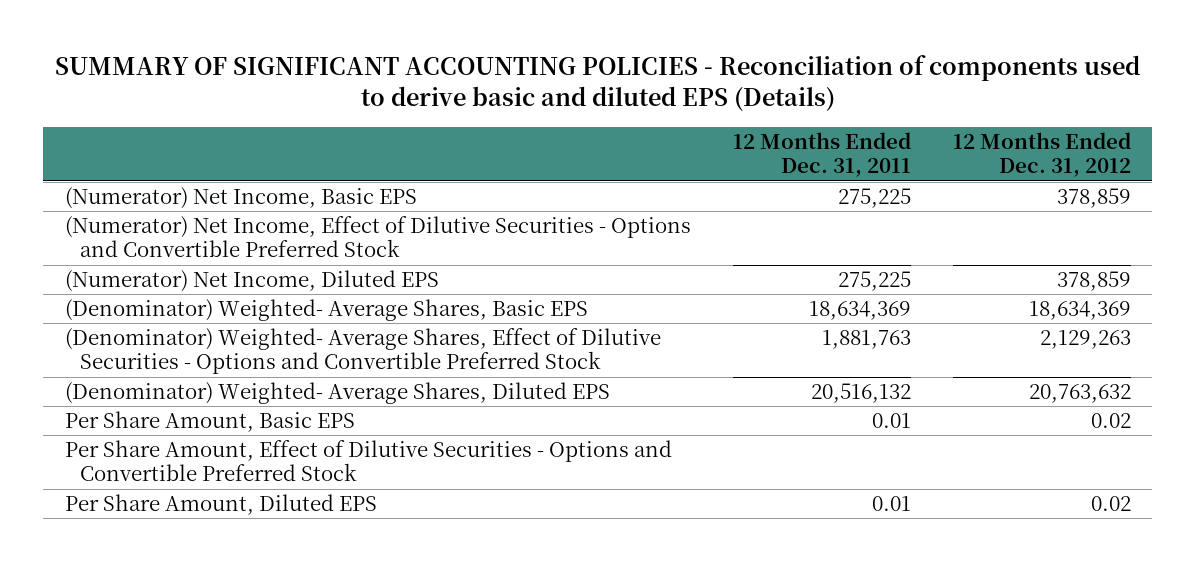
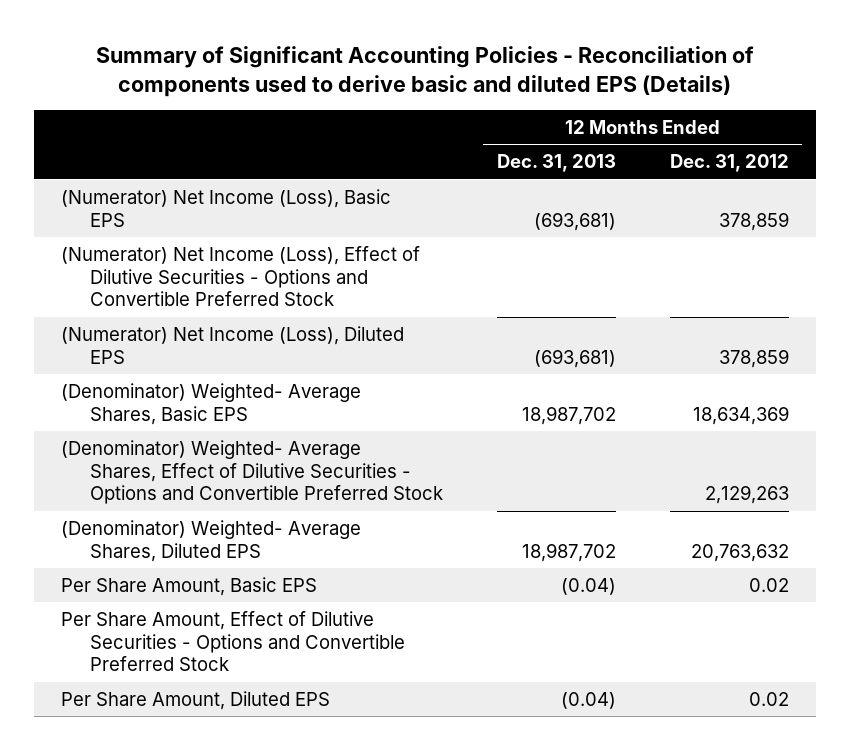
[54,54,1140,112] SUMMARY OF SIGNIFICANT ACCOUNTING POLICIES - Reconciliation of components used to derive basic and diluted EPS (Details) -> [95,45,754,97] Summary of Significant Accounting Policies - Reconciliation of components used to derive basic and diluted EPS (Details)
[732,131,911,178] 12 Months Ended Dec. 31, 2011 -> none
none -> [496,154,616,173] Dec. 31, 2013
[64,187,417,210] (Numerator) Net Income, Basic EPS -> [61,188,392,227] (Numerator) Net Income (Loss), Basic EPS
[64,216,691,258] (Numerator) Net Income, Effect of Dilutive Securities - Options and Convertible Preferred Stock -> [61,245,421,307] (Numerator) Net Income (Loss), Effect of Dilutive Securities - Options and Convertible Preferred Stock
[64,270,439,293] (Numerator) Net Income, Diluted EPS -> [61,325,405,364] (Numerator) Net Income (Loss), Diluted EPS

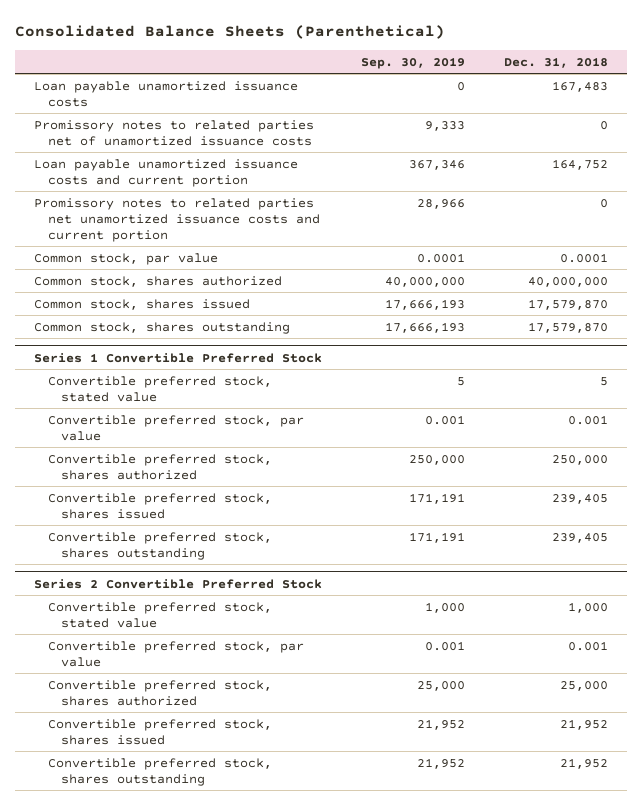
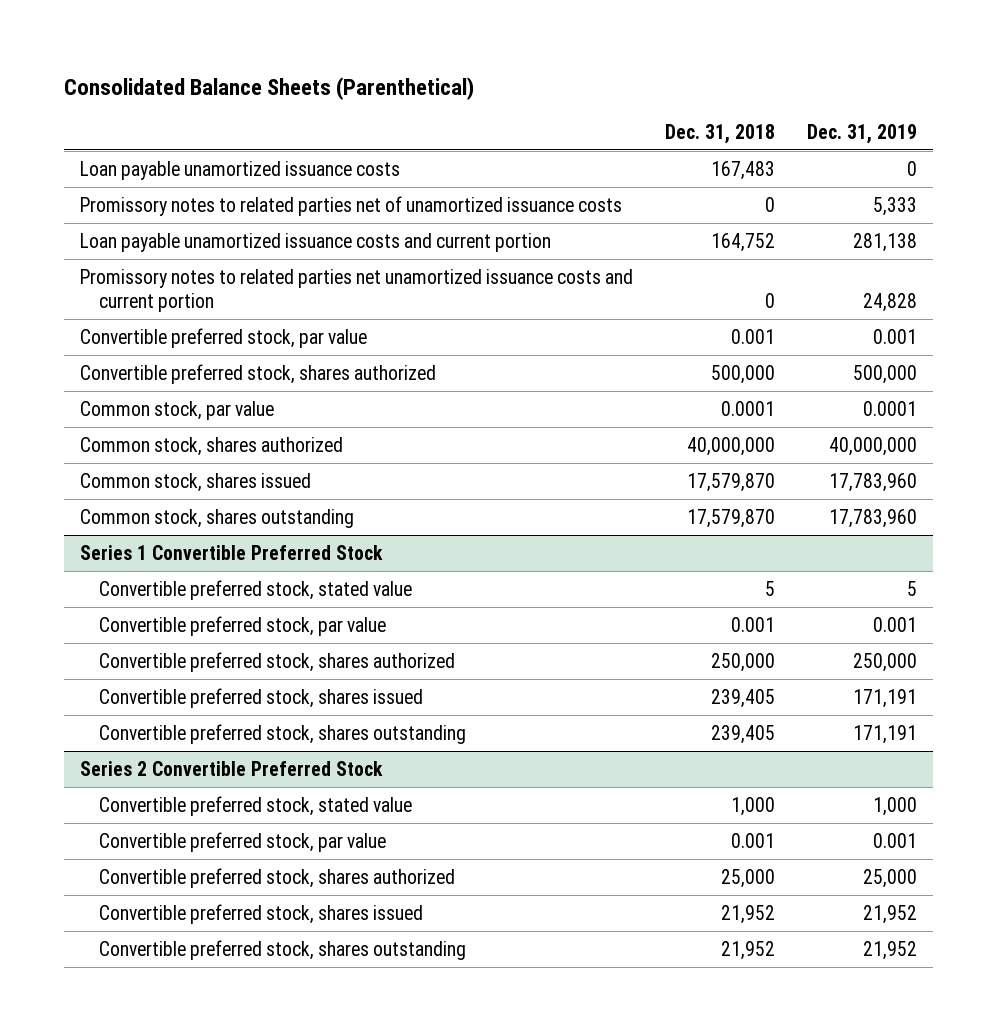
[360,56,465,69] Sep. 30, 2019 -> none
none -> [806,123,917,144] Dec. 31, 2019
none -> [80,327,368,348] Convertible preferred stock, par value
none -> [80,363,437,384] Convertible preferred stock, shares authorized

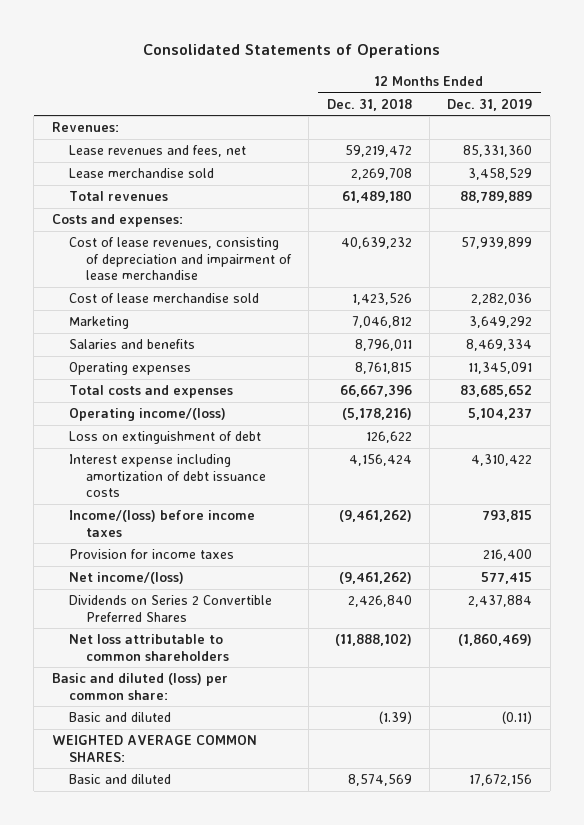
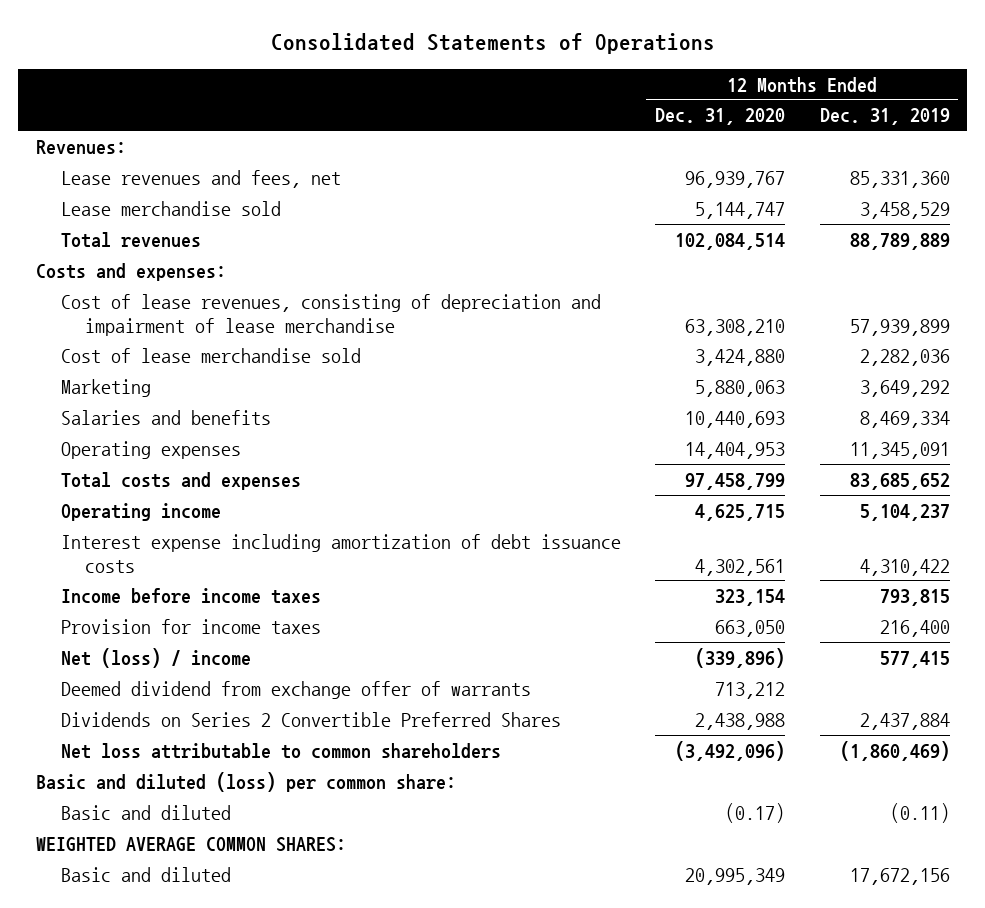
[326,97,412,111] Dec. 31, 2018 -> none
none -> [655,108,786,126] Dec. 31, 2020
[68,431,261,445] Loss on extinguishment of debt -> none
[68,408,226,422] Operating income/(loss) -> [60,502,221,521] Operating income
[68,510,255,537] Income/(loss) before income taxes -> [60,587,321,604] Income before income taxes
[68,572,184,585] Net income/(loss) -> [60,647,251,668] Net (loss) / income
none -> [60,680,531,699] Deemed dividend from exchange offer of warrants

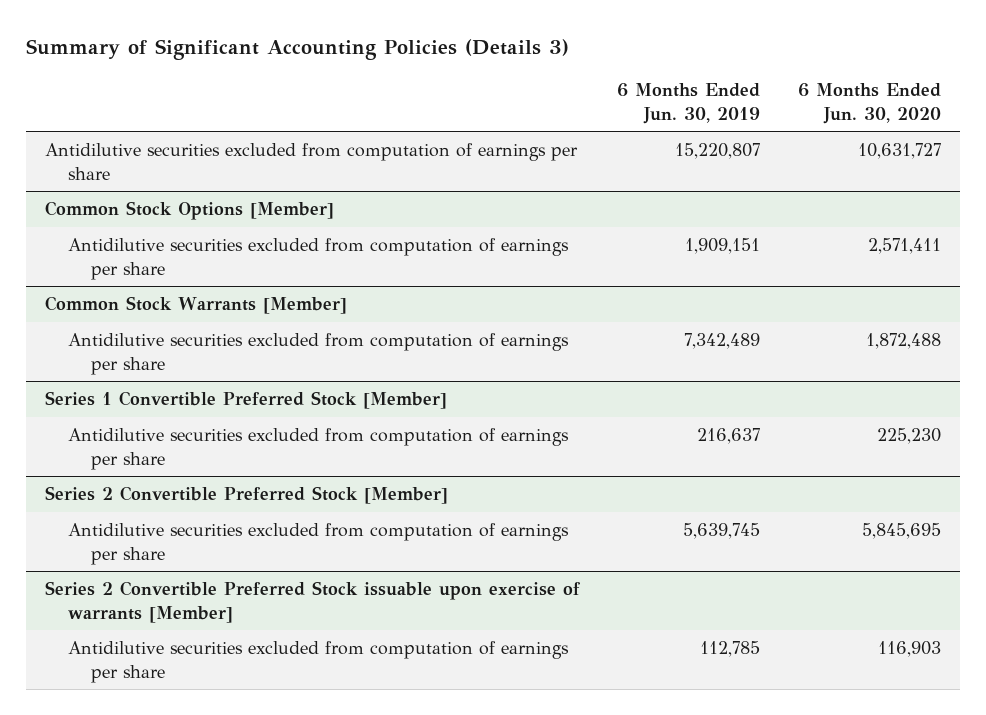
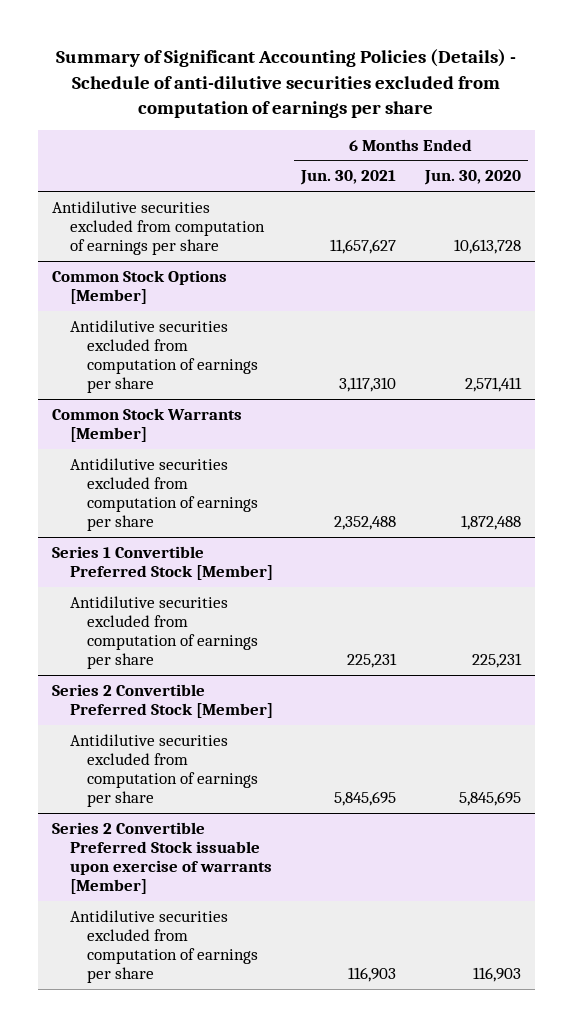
[26,39,570,61] Summary of Significant Accounting Policies (Details 3) -> [56,49,517,118] Summary of Significant Accounting Policies (Details) - Schedule of anti-dilutive securities excluded from computation of earnings per share
[617,83,761,124] 6 Months Ended Jun. 30, 2019 -> none
none -> [300,170,397,186] Jun. 30, 2021
[857,143,941,160] 10,631,727 -> [453,239,521,255] 10,613,728
[876,428,941,445] 225,230 -> [471,653,522,669] 225,231

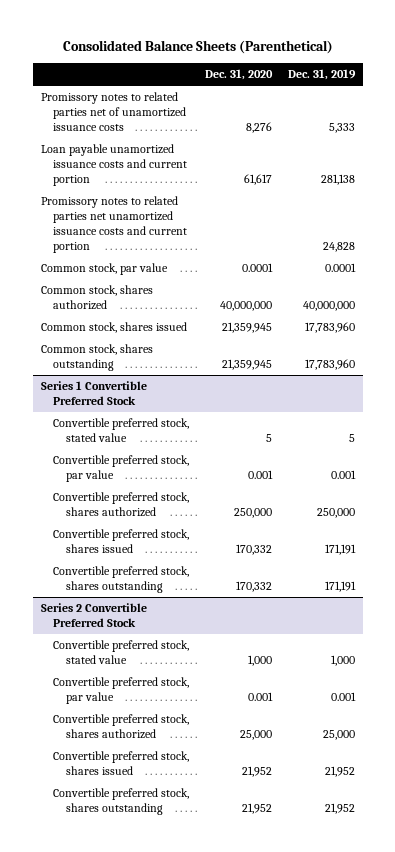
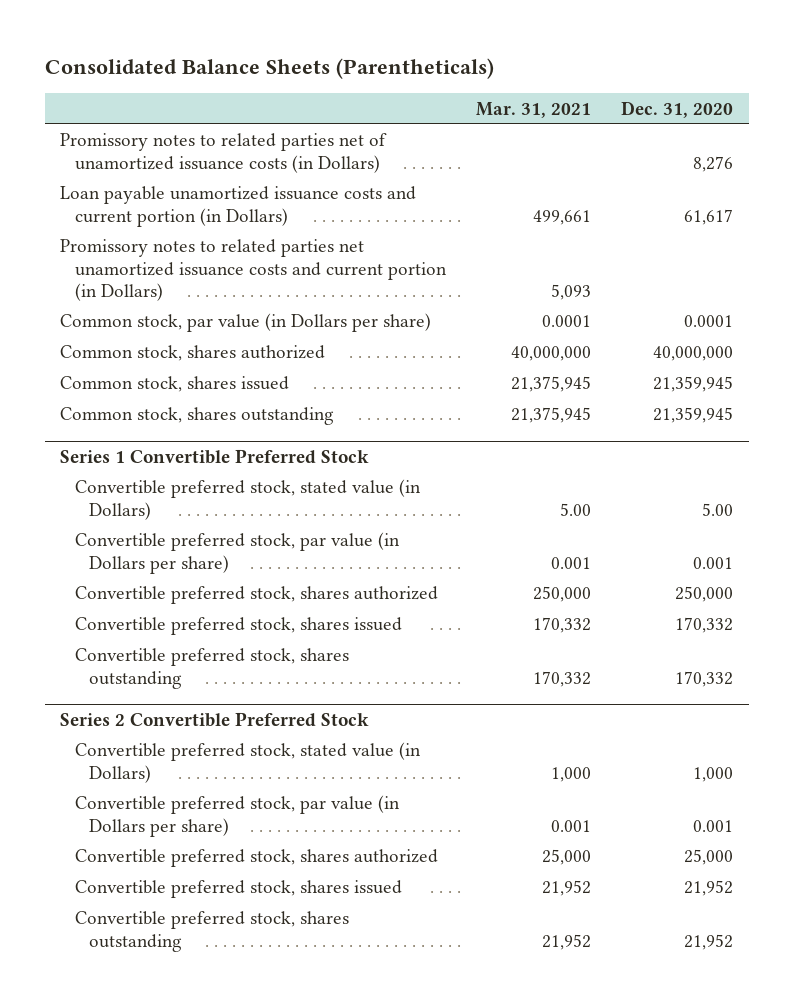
[62,40,333,55] Consolidated Balance Sheets (Parenthetical) -> [44,58,494,80] Consolidated Balance Sheets (Parentheticals)
[287,69,356,81] Dec. 31, 2019 -> none
none -> [476,101,592,118] Mar. 31, 2021
[40,92,187,132] Promissory notes to related parties net of unamortized issuance costs -> [59,133,387,173] Promissory notes to related parties net of unamortized issuance costs (in Dollars)
[40,144,188,187] Loan payable unamortized issuance costs and current portion -> [59,186,416,227] Loan payable unamortized issuance costs and current portion (in Dollars)
[40,196,188,254] Promissory notes to related parties net unamortized issuance costs and current portion -> [59,239,447,301] Promissory notes to related parties net unamortized issuance costs and current portion (in Dollars)
[40,263,168,276] Common stock, par value -> [59,313,431,333] Common stock, par value (in Dollars per share)
[53,418,190,443] Convertible preferred stock, stated value -> [74,479,421,520] Convertible preferred stock, stated value (in Dollars)
[265,434,272,443] 5 -> [702,502,734,516] 5.00
[53,455,190,483] Convertible preferred stock, par value -> [74,532,400,574] Convertible preferred stock, par value (in Dollars per share)
[53,640,190,665] Convertible preferred stock, stated value -> [74,742,421,783] Convertible preferred stock, stated value (in Dollars)
[53,677,190,705] Convertible preferred stock, par value -> [74,795,400,837] Convertible preferred stock, par value (in Dollars per share)

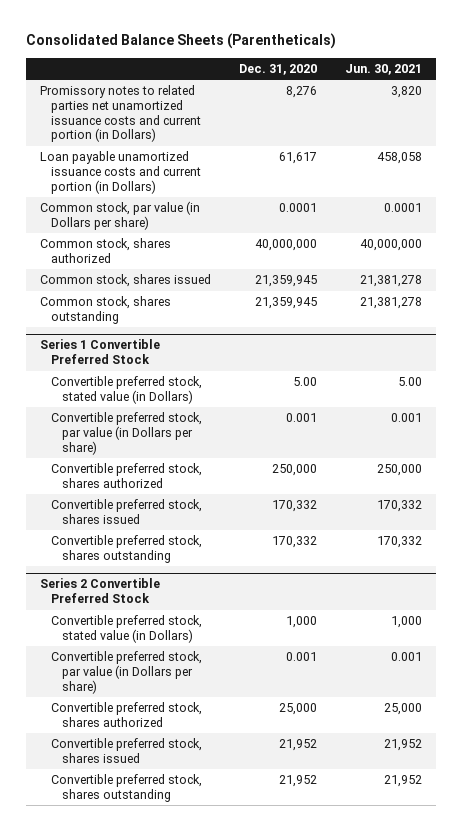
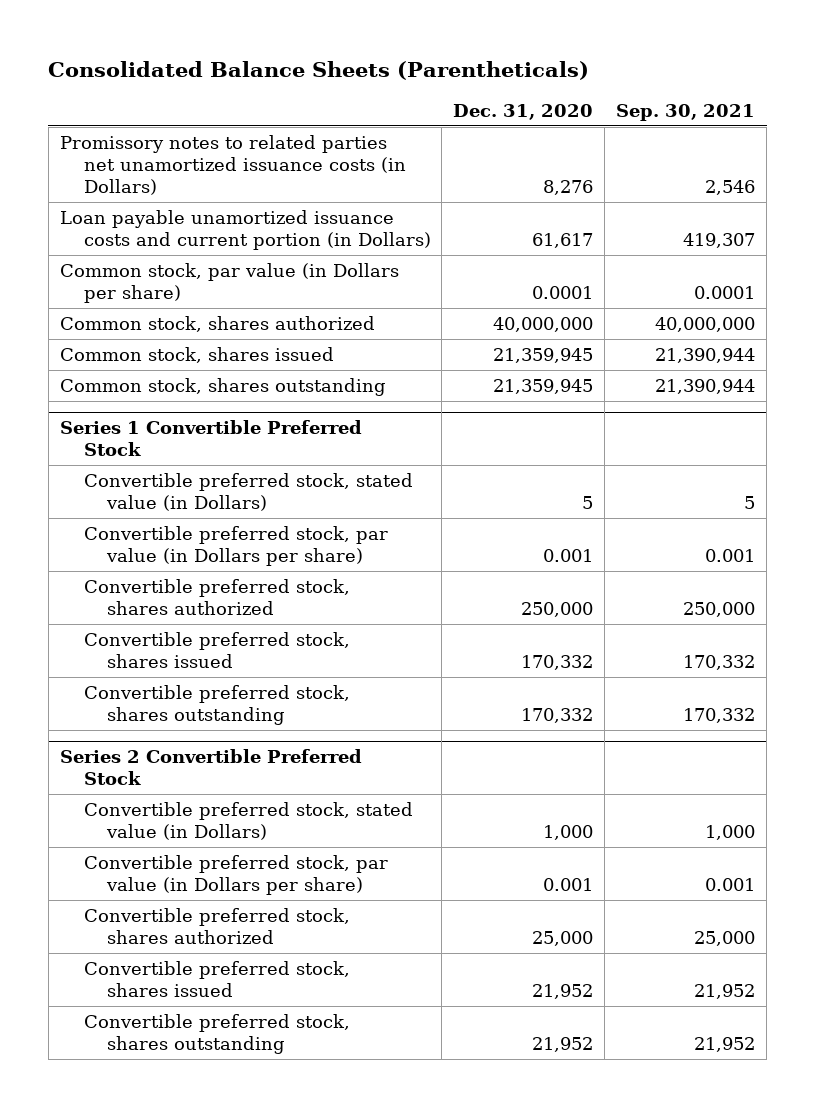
[345,63,423,75] Jun. 30, 2021 -> none
none -> [616,103,756,121] Sep. 30, 2021
[40,85,202,143] Promissory notes to related parties net unamortized issuance costs and current portion (in Dollars) -> [59,135,406,196] Promissory notes to related parties net unamortized issuance costs (in Dollars)
[293,377,318,387] 5.00 -> [582,496,594,510] 5

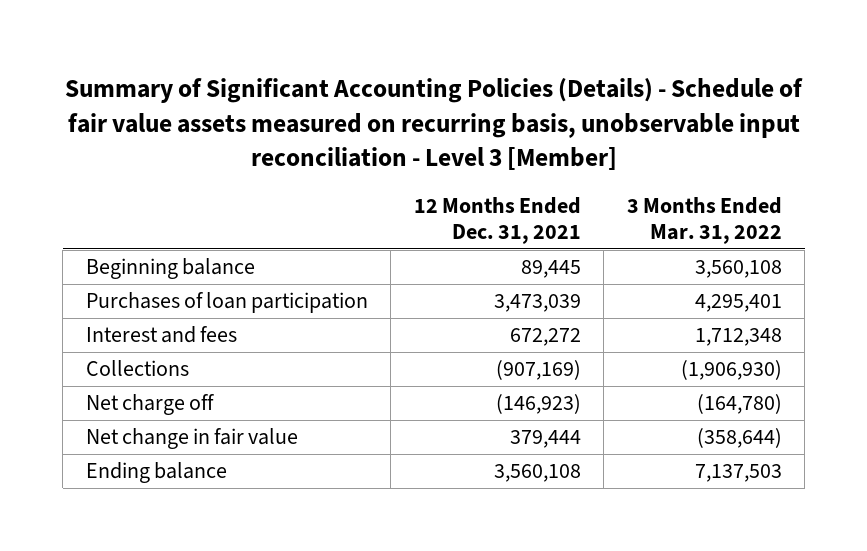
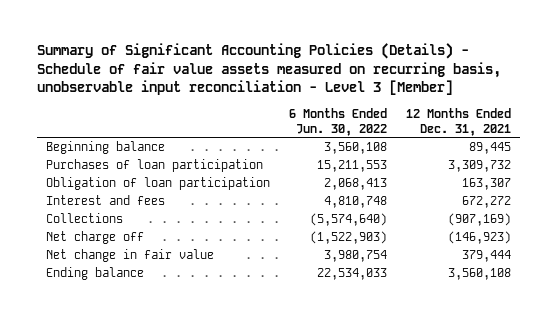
[626,196,782,244] 3 Months Ended Mar. 31, 2022 -> none
none -> [289,107,388,136] 6 Months Ended Jun. 30, 2022
[493,294,581,313] 3,473,039 -> [447,160,511,173] 3,309,732
none -> [46,177,271,191] Obligation of loan participation

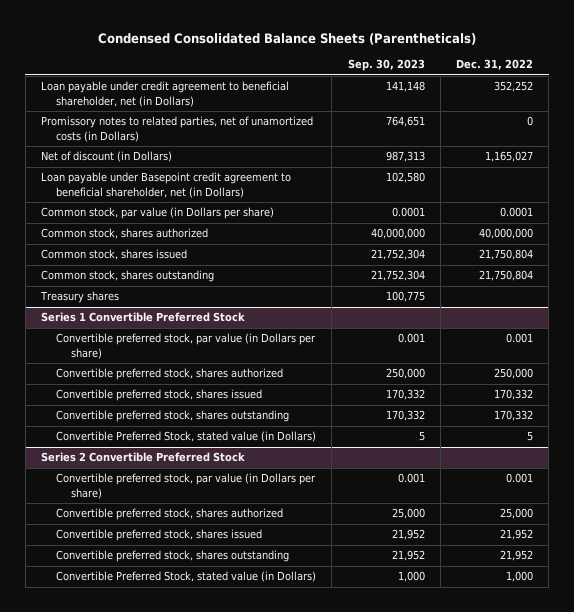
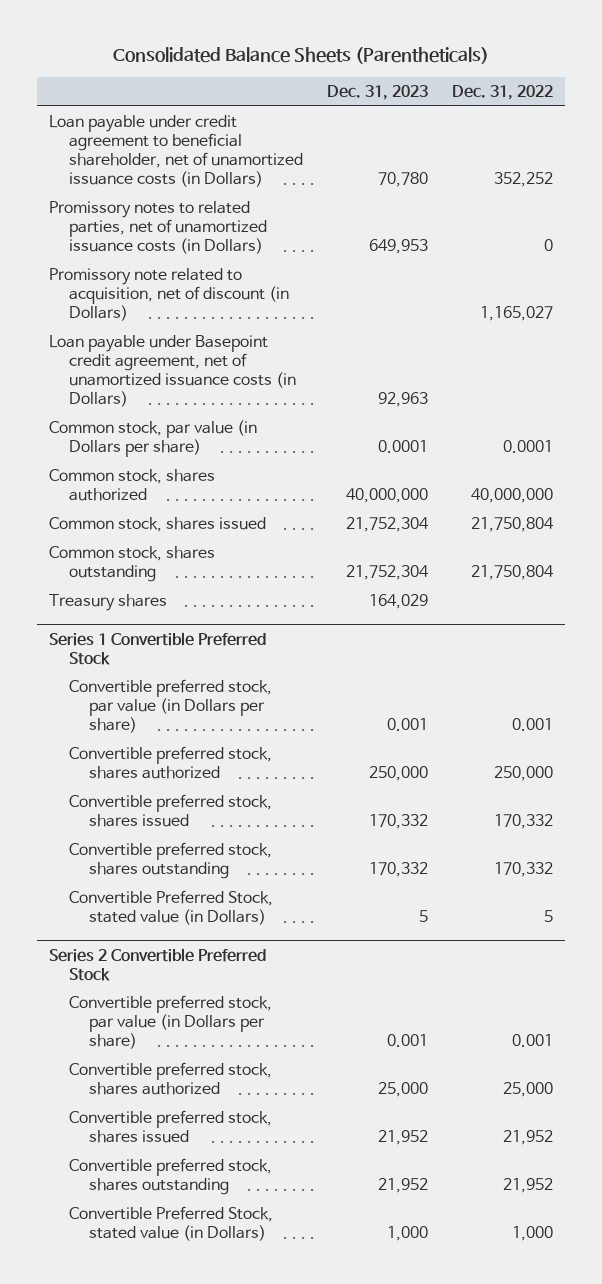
[98,32,477,45] Condensed Consolidated Balance Sheets (Parentheticals) -> [112,47,489,65] Consolidated Balance Sheets (Parentheticals)
[347,59,425,72] Sep. 30, 2023 -> none
none -> [326,85,428,101] Dec. 31, 2023
[41,81,290,107] Loan payable under credit agreement to beneficial shareholder, net (in Dollars) -> [48,115,303,188] Loan payable under credit agreement to beneficial shareholder, net of unamortized issuance costs (in Dollars)
[41,116,314,142] Promissory notes to related parties, net of unamortized costs (in Dollars) -> [48,201,267,255] Promissory notes to related parties, net of unamortized issuance costs (in Dollars)
[41,151,173,163] Net of discount (in Dollars) -> [48,268,289,322] Promissory note related to acquisition, net of discount (in Dollars)
[41,172,292,198] Loan payable under Basepoint credit agreement to beneficial shareholder, net (in Dollars) -> [48,335,296,408] Loan payable under Basepoint credit agreement, net of unamortized issuance costs (in Dollars)

